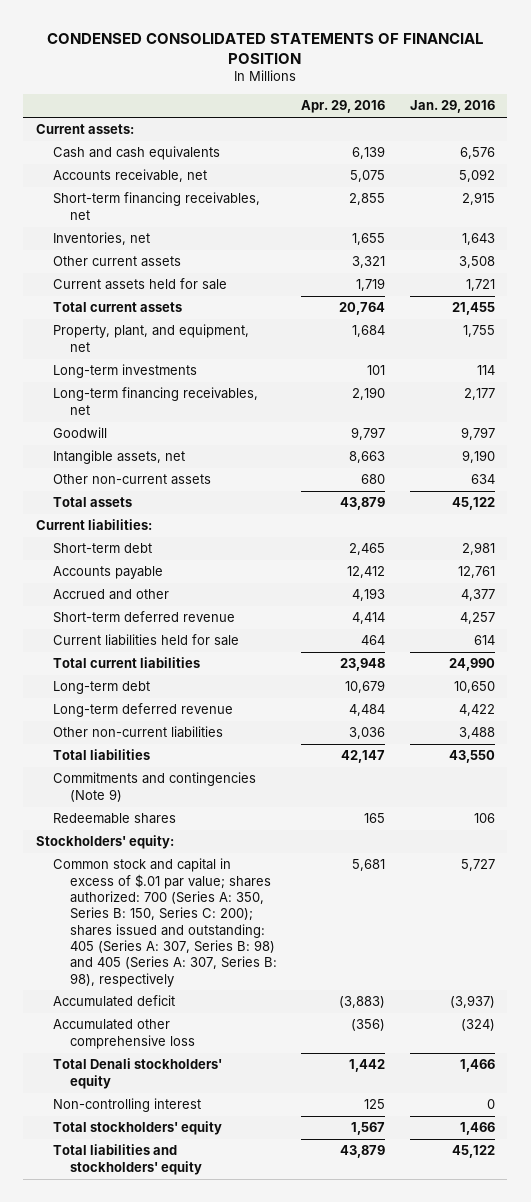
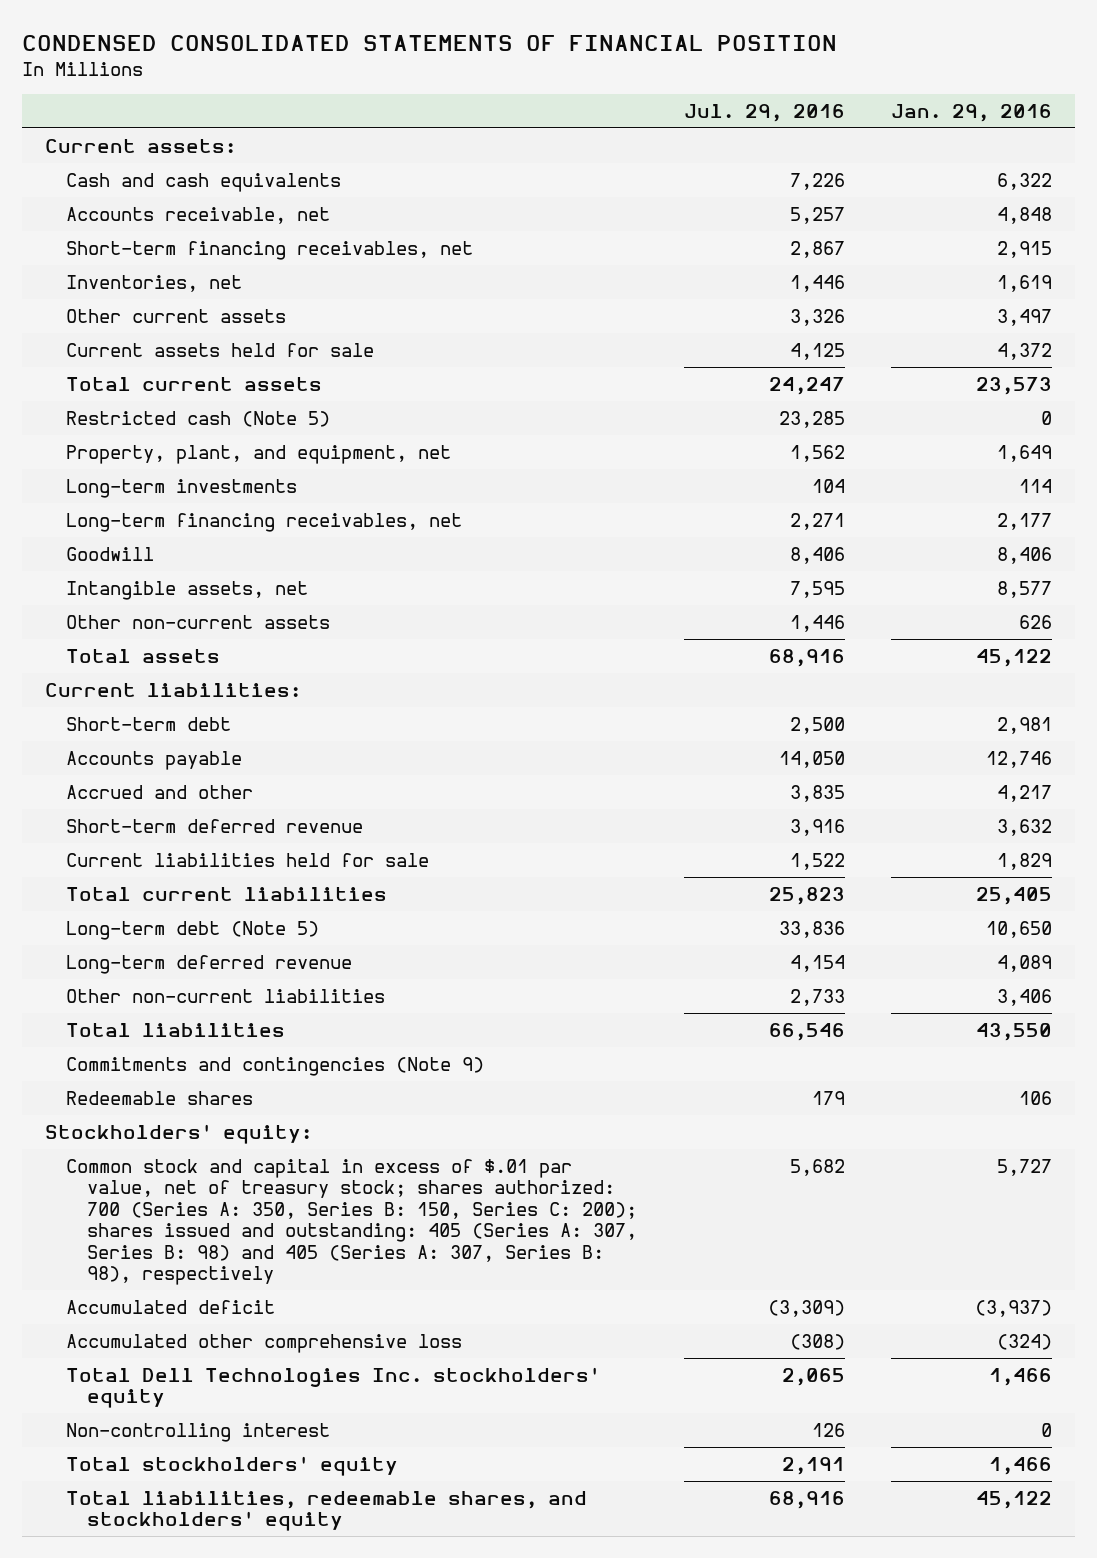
[301,100,386,114] Apr. 29, 2016 -> none
none -> [683,104,845,123] Jul. 29, 2016
[459,147,495,160] 6,576 -> [996,172,1052,190] 6,322
[458,169,495,183] 5,092 -> [996,206,1052,224] 4,848
[461,233,495,246] 1,643 -> [996,274,1052,292] 1,619
[458,256,495,269] 3,508 -> [996,308,1052,326] 3,497
[465,279,495,292] 1,721 -> [996,342,1052,360] 4,372
[451,302,495,316] 21,455 -> [975,376,1052,395] 23,573
none -> [66,410,331,427] Restricted cash (Note 5)
[462,325,495,338] 1,755 -> [996,444,1052,462] 1,649
[460,427,495,441] 9,797 -> [996,546,1052,564] 8,406
[461,450,495,464] 9,190 -> [996,580,1052,598] 8,577
[470,474,495,485] 634 -> [1018,614,1052,629] 626
[457,566,495,579] 12,761 -> [985,750,1052,768] 12,746
[460,589,495,602] 4,377 -> [996,784,1052,802] 4,217
[459,612,495,625] 4,257 -> [996,818,1052,836] 3,632
[473,635,495,646] 614 -> [996,852,1052,870] 1,829
[448,658,495,672] 24,990 -> [975,886,1052,905] 25,405
[52,681,150,695] Long-term debt -> [66,920,320,940] Long-term debt (Note 5)
[458,704,495,717] 4,422 -> [996,954,1052,972] 4,089
[458,727,495,740] 3,488 -> [996,988,1052,1006] 3,406
[52,858,277,987] Common stock and capital in excess of $.01 par value; shares authorized: 700 (Series A: 350, Series B: 150, Series C: 200); shares issued and outstanding: 405 (Series A: 307, Series B: 98) and 405 (Series A: 307, Series B: 98), respectively -> [66,1158,638,1286] Common stock and capital in excess of $.01 par value, net of treasury stock; shares authorized: 700 (Series A: 350, Series B: 150, Series C: 200); shares issued and outstanding: 405 (Series A: 307, Series B: 98) and 405 (Series A: 307, Series B: 98), respectively
[52,1058,222,1089] Total Denali stockholders' equity -> [66,1366,601,1409] Total Dell Technologies Inc. stockholders' equity
[52,1144,202,1175] Total liabilities and stockholders' equity -> [66,1490,588,1532] Total liabilities, redeemable shares, and stockholders' equity

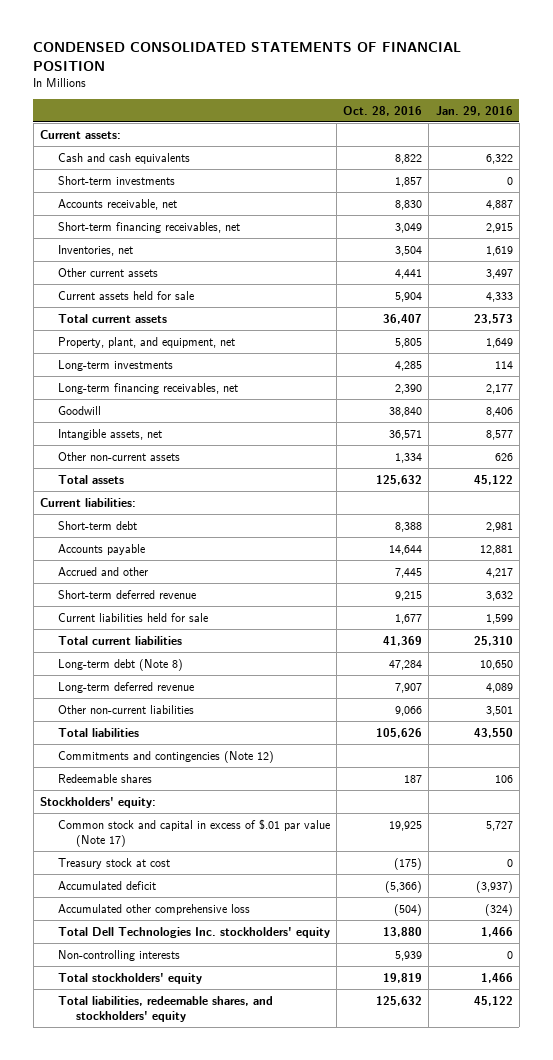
[683,104,845,123] Jul. 29, 2016 -> none
none -> [343,105,423,116] Oct. 28, 2016
none -> [57,175,175,185] Short-term investments
[996,206,1052,224] 4,848 -> [485,199,513,210] 4,887
[996,342,1052,360] 4,372 -> [485,291,513,302] 4,333
[66,410,331,427] Restricted cash (Note 5) -> none
[985,750,1052,768] 12,746 -> [479,544,513,555] 12,881
[996,852,1052,870] 1,829 -> [485,613,513,624] 1,599
[975,886,1052,905] 25,405 -> [473,635,513,646] 25,310
[66,920,320,940] Long-term debt (Note 5) -> [57,658,183,671] Long-term debt (Note 8)
[996,988,1052,1006] 3,406 -> [485,705,513,716] 3,501
[66,1056,485,1076] Commitments and contingencies (Note 9) -> [57,750,274,763] Commitments and contingencies (Note 12)
[66,1158,638,1286] Common stock and capital in excess of $.01 par value, net of treasury stock; shares authorized: 700 (Series A: 350, Series B: 150, Series C: 200); shares issued and outstanding: 405 (Series A: 307, Series B: 98) and 405 (Series A: 307, Series B: 98), respectively -> [57,818,330,847] Common stock and capital in excess of $.01 par value (Note 17)
none -> [57,857,170,869] Treasury stock at cost
[66,1422,331,1442] Non-controlling interest -> [57,949,180,961] Non-controlling interests

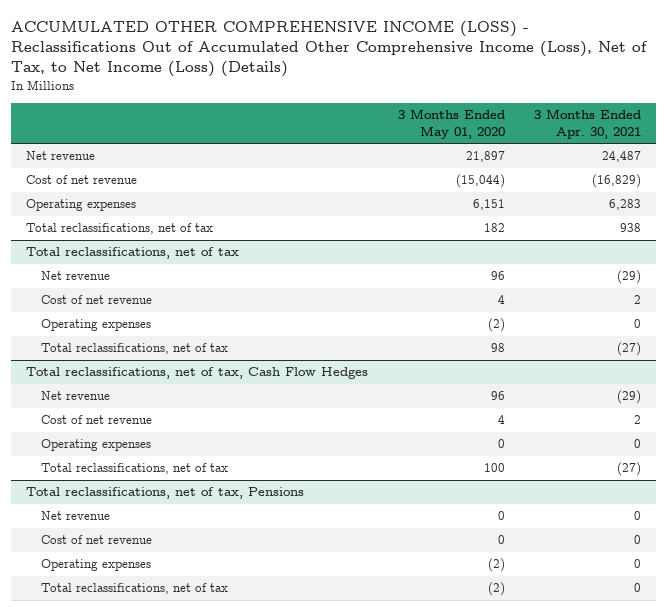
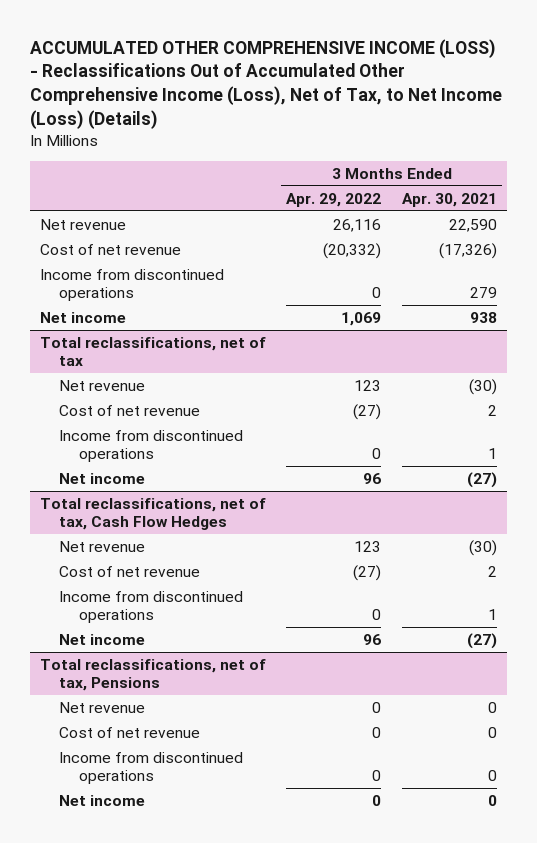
[397,109,505,139] 3 Months Ended May 01, 2020 -> none
none -> [286,192,382,207] Apr. 29, 2022
[26,199,137,212] Operating expenses -> none
[602,151,642,163] 24,487 -> [448,218,497,232] 22,590
[592,174,642,189] (16,829) -> [438,242,497,259] (17,326)
none -> [39,268,224,301] Income from discontinued operations
[26,223,214,235] Total reclassifications, net of tax -> [39,311,126,323] Net income
[617,270,642,285] (29) -> [468,378,497,395] (30)
[41,319,152,332] Operating expenses -> none
none -> [59,429,244,462] Income from discontinued operations
[41,343,229,355] Total reclassifications, net of tax -> [59,472,146,484] Net income
[617,390,642,405] (29) -> [468,539,497,556] (30)
[41,439,152,452] Operating expenses -> none
none -> [59,590,244,623] Income from discontinued operations
[41,463,229,475] Total reclassifications, net of tax -> [59,633,146,645] Net income
[41,559,152,572] Operating expenses -> none
none -> [59,751,244,784] Income from discontinued operations
[41,583,229,595] Total reclassifications, net of tax -> [59,794,146,806] Net income

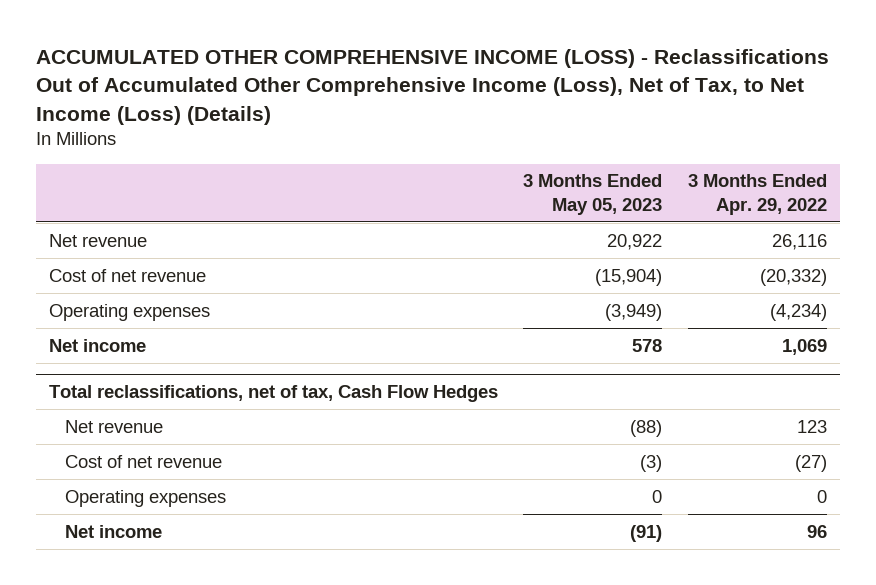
[401,192,497,207] Apr. 30, 2021 -> none
none -> [523,174,663,215] 3 Months Ended May 05, 2023
[39,268,224,301] Income from discontinued operations -> none
none -> [48,303,210,321] Operating expenses
[39,336,266,366] Total reclassifications, net of tax -> none
[59,379,146,391] Net revenue -> none
[59,404,201,416] Cost of net revenue -> none
[59,429,244,462] Income from discontinued operations -> none
[59,472,146,484] Net income -> none
[59,590,244,623] Income from discontinued operations -> none
none -> [65,489,227,507] Operating expenses
[39,658,266,691] Total reclassifications, net of tax, Pensions -> none
[59,701,146,713] Net revenue -> none
[59,726,201,738] Cost of net revenue -> none
[59,751,244,784] Income from discontinued operations -> none
[59,794,146,806] Net income -> none

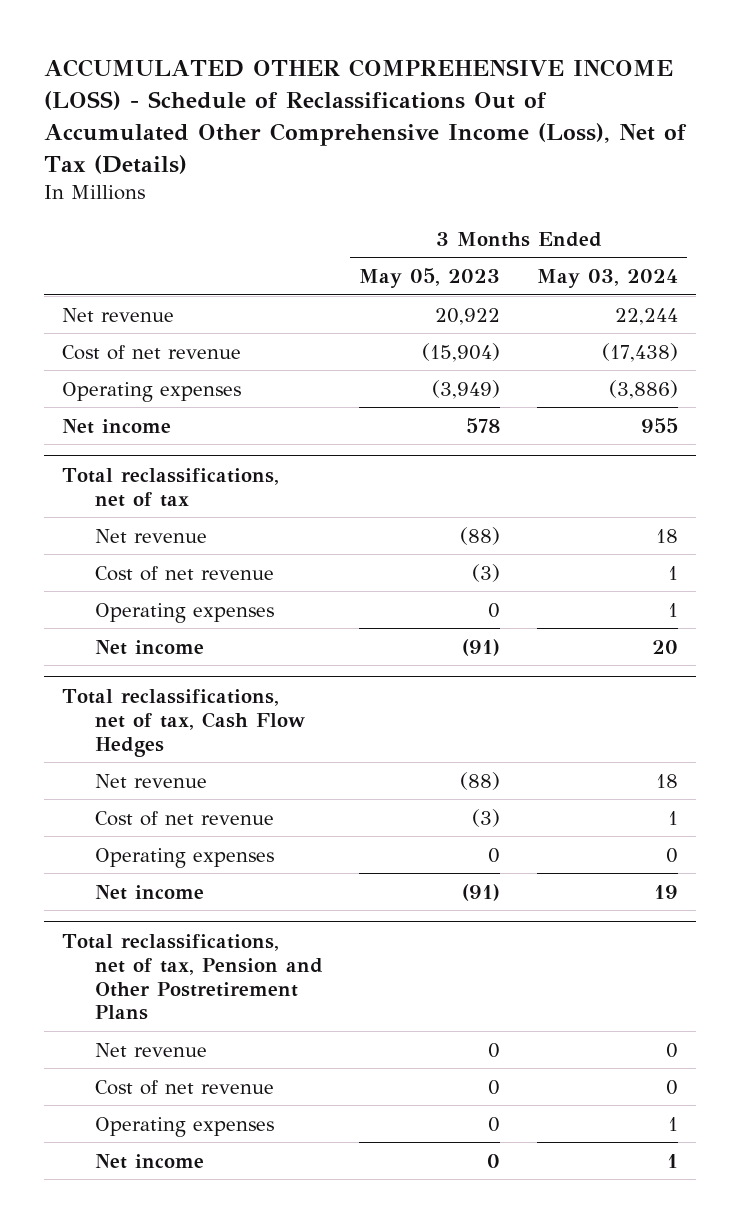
[35,48,829,125] ACCUMULATED OTHER COMPREHENSIVE INCOME (LOSS) - Reclassifications Out of Accumulated Other Comprehensive Income (Loss), Net of Tax, to Net Income (Loss) (Details) -> [44,58,688,174] ACCUMULATED OTHER COMPREHENSIVE INCOME (LOSS) - Schedule of Reclassifications Out of Accumulated Other Comprehensive Income (Loss), Net of Tax (Details)
[688,174,828,215] 3 Months Ended Apr. 29, 2022 -> none
none -> [536,269,678,289] May 03, 2024
none -> [62,467,280,507] Total reclassifications, net of tax
none -> [94,528,207,543] Net revenue
none -> [94,565,274,581] Cost of net revenue
none -> [94,602,274,623] Operating expenses
none -> [94,639,204,655] Net income
none -> [62,933,323,1021] Total reclassifications, net of tax, Pension and Other Postretirement Plans
none -> [94,1042,207,1057] Net revenue
none -> [94,1079,274,1095] Cost of net revenue
none -> [94,1116,274,1137] Operating expenses
none -> [94,1153,204,1169] Net income

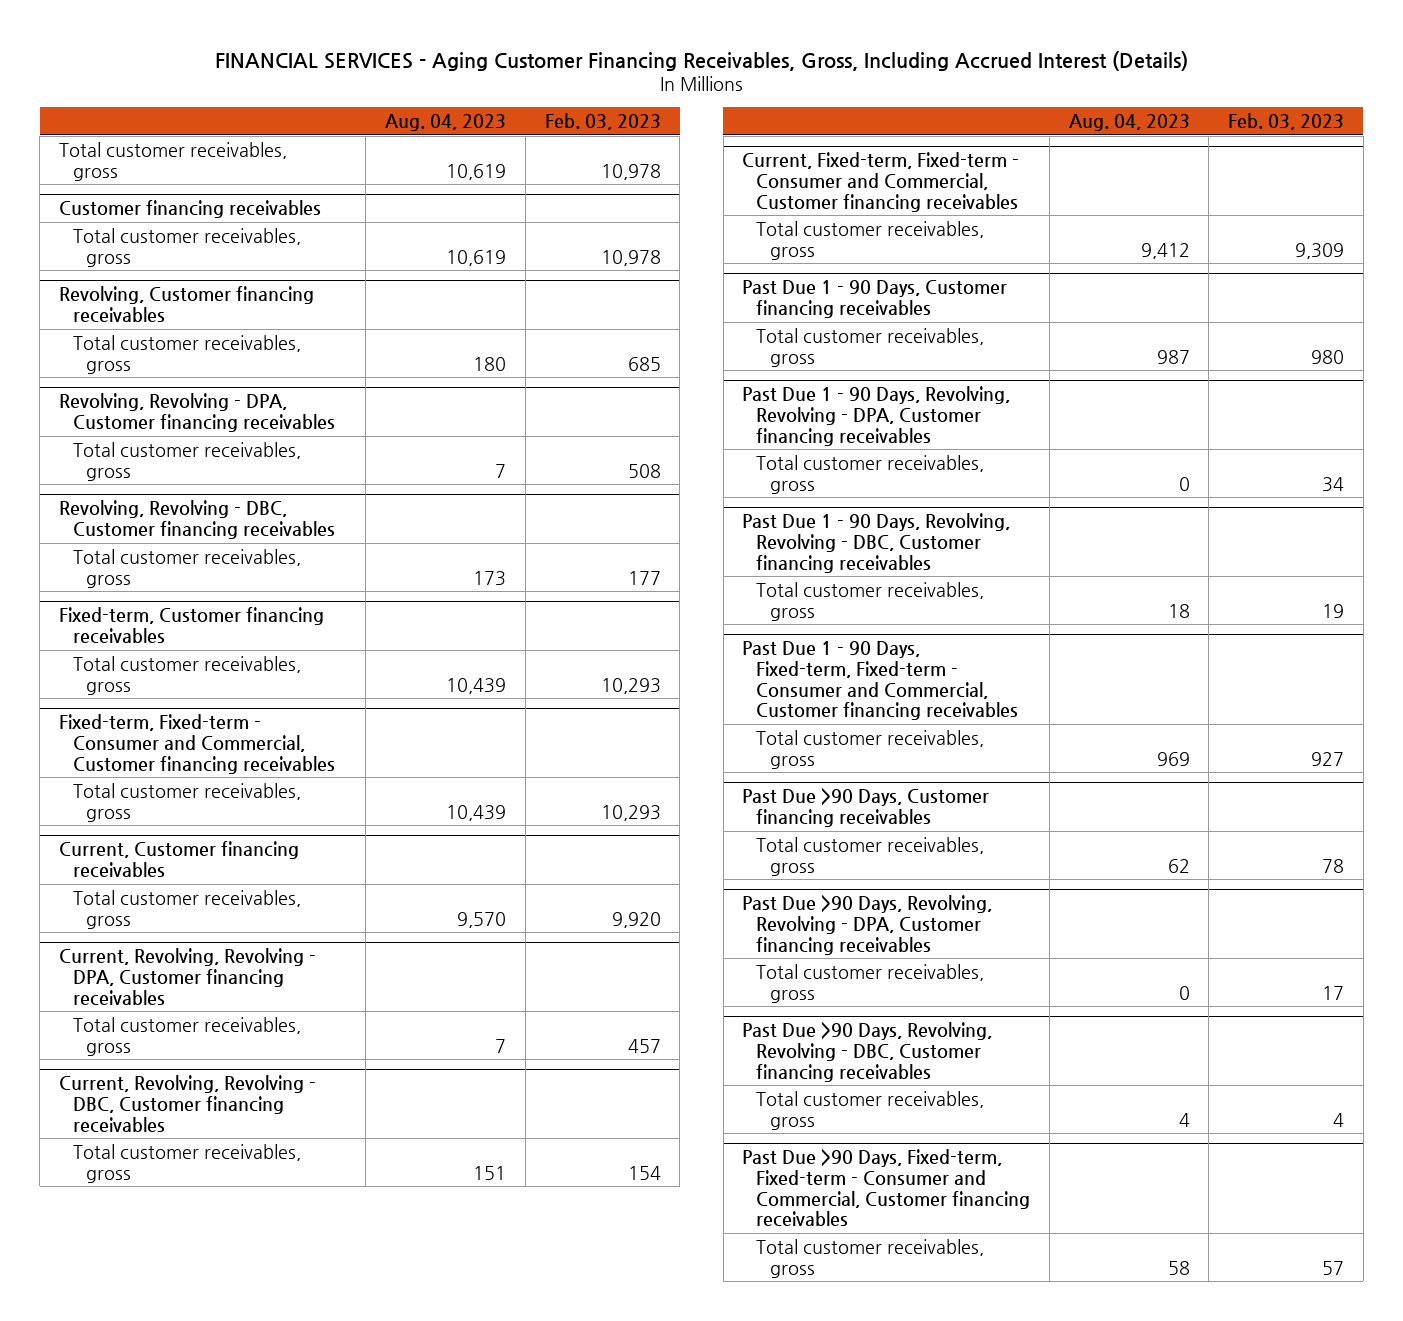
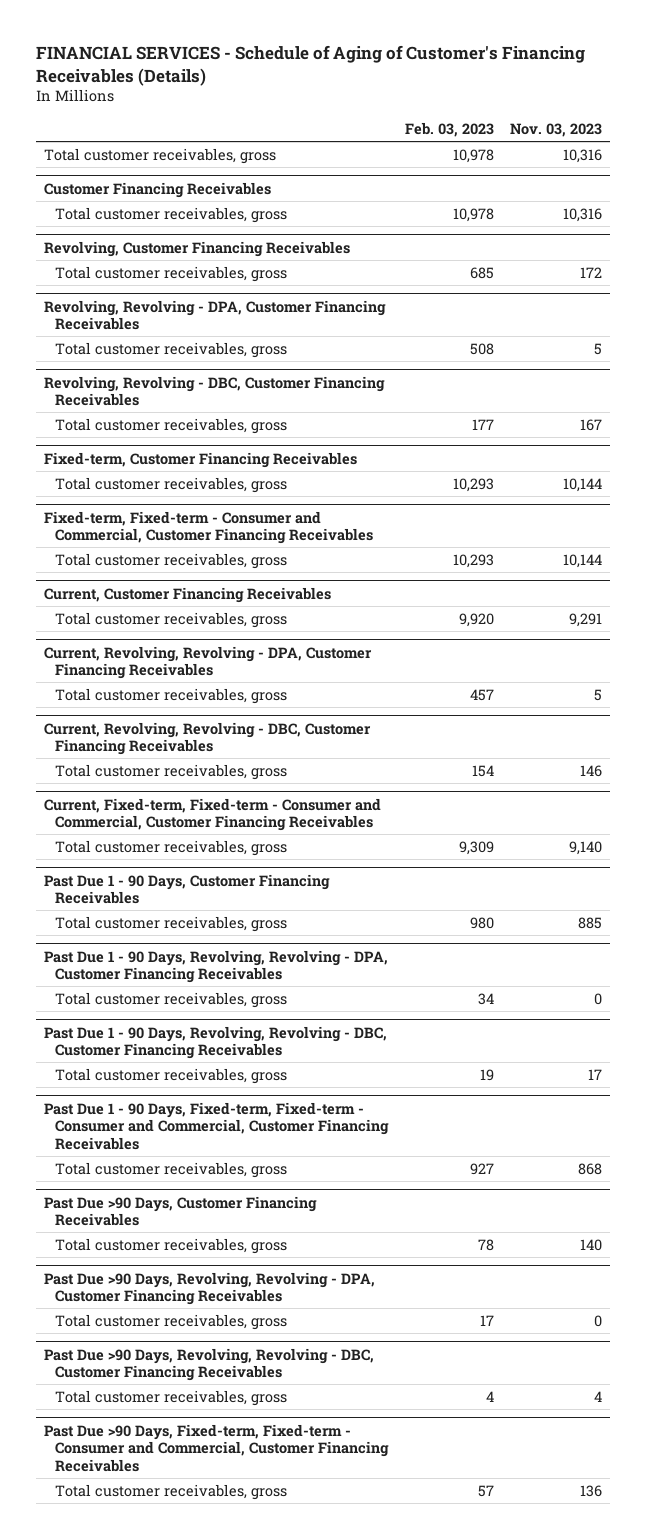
[214,50,1188,71] FINANCIAL SERVICES - Aging Customer Financing Receivables, Gross, Including Accrued Interest (Details) -> [35,44,585,86] FINANCIAL SERVICES - Schedule of Aging of Customer's Financing Receivables (Details)
[385,114,507,132] Aug. 04, 2023 -> none
none -> [510,122,603,137] Nov. 03, 2023
[58,200,321,219] Customer financing receivables -> [44,181,272,198] Customer Financing Receivables
[58,286,314,323] Revolving, Customer financing receivables -> [44,240,351,257] Revolving, Customer Financing Receivables
[58,393,335,432] Revolving, Revolving - DPA, Customer financing receivables -> [44,299,387,331] Revolving, Revolving - DPA, Customer Financing Receivables
[58,500,335,539] Revolving, Revolving - DBC, Customer financing receivables -> [44,375,386,407] Revolving, Revolving - DBC, Customer Financing Receivables
[58,607,324,644] Fixed-term, Customer financing receivables -> [44,451,358,468] Fixed-term, Customer Financing Receivables
[58,714,335,774] Fixed-term, Fixed-term - Consumer and Commercial, Customer financing receivables -> [44,510,374,545] Fixed-term, Fixed-term - Consumer and Commercial, Customer Financing Receivables
[58,841,299,878] Current, Customer financing receivables -> [44,586,332,603] Current, Customer Financing Receivables
[58,948,316,1006] Current, Revolving, Revolving - DPA, Customer financing receivables -> [44,645,373,680] Current, Revolving, Revolving - DPA, Customer Financing Receivables
[58,1075,316,1133] Current, Revolving, Revolving - DBC, Customer financing receivables -> [44,721,372,756] Current, Revolving, Revolving - DBC, Customer Financing Receivables
[742,152,1020,212] Current, Fixed-term, Fixed-term - Consumer and Commercial, Customer financing receivables -> [44,797,382,832] Current, Fixed-term, Fixed-term - Consumer and Commercial, Customer Financing Receivables
[742,280,1008,318] Past Due 1 - 90 Days, Customer financing receivables -> [44,873,331,905] Past Due 1 - 90 Days, Customer Financing Receivables
[742,386,1011,446] Past Due 1 - 90 Days, Revolving, Revolving - DPA, Customer financing receivables -> [44,949,389,984] Past Due 1 - 90 Days, Revolving, Revolving - DPA, Customer Financing Receivables
[742,513,1011,573] Past Due 1 - 90 Days, Revolving, Revolving - DBC, Customer financing receivables -> [44,1025,388,1060] Past Due 1 - 90 Days, Revolving, Revolving - DBC, Customer Financing Receivables
[742,641,1019,721] Past Due 1 - 90 Days, Fixed-term, Fixed-term - Consumer and Commercial, Customer financing receivables -> [44,1101,390,1150] Past Due 1 - 90 Days, Fixed-term, Fixed-term - Consumer and Commercial, Customer Financing Receivables
[742,787,990,827] Past Due >90 Days, Customer financing receivables -> [44,1195,318,1227] Past Due >90 Days, Customer Financing Receivables
[742,894,993,955] Past Due >90 Days, Revolving, Revolving - DPA, Customer financing receivables -> [44,1271,376,1306] Past Due >90 Days, Revolving, Revolving - DPA, Customer Financing Receivables
[742,1021,993,1082] Past Due >90 Days, Revolving, Revolving - DBC, Customer financing receivables -> [44,1347,375,1382] Past Due >90 Days, Revolving, Revolving - DBC, Customer Financing Receivables
[742,1148,1031,1228] Past Due >90 Days, Fixed-term, Fixed-term - Consumer and Commercial, Customer financing receivables -> [44,1423,390,1472] Past Due >90 Days, Fixed-term, Fixed-term - Consumer and Commercial, Customer Financing Receivables

